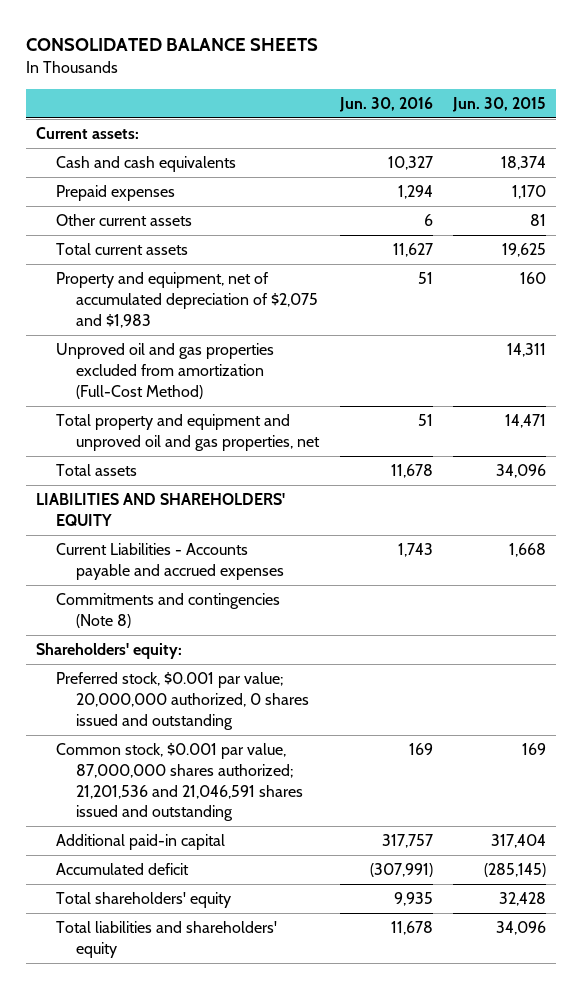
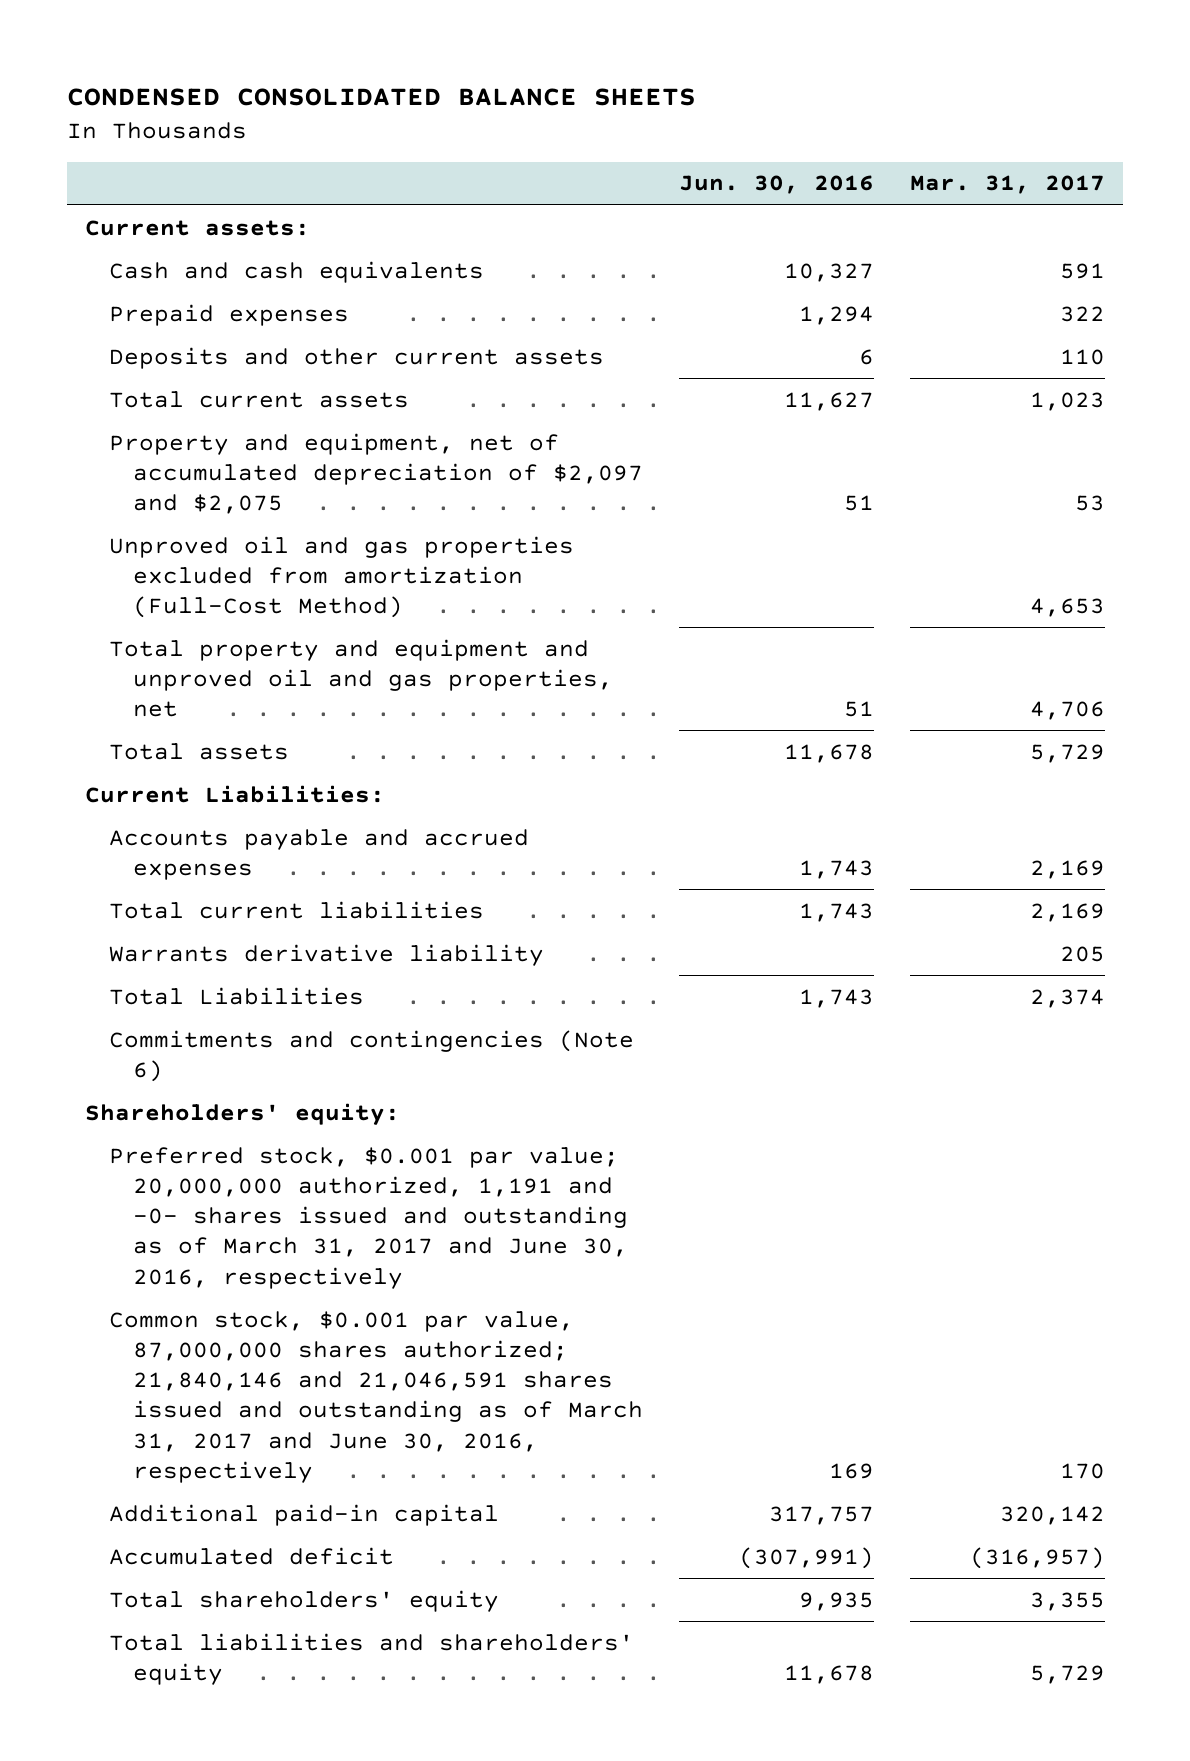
[25,37,318,51] CONSOLIDATED BALANCE SHEETS -> [67,87,697,106] CONDENSED CONSOLIDATED BALANCE SHEETS
[452,96,547,112] Jun. 30, 2015 -> none
none -> [910,175,1106,195] Mar. 31, 2017
[56,214,193,227] Other current assets -> [109,346,605,369] Deposits and other current assets
[56,272,319,328] Property and equipment, net of accumulated depreciation of $2,075 and $1,983 -> [109,432,643,515] Property and equipment, net of accumulated depreciation of $2,097 and $2,075
[36,493,286,526] LIABILITIES AND SHAREHOLDERS' EQUITY -> none
none -> [85,784,386,803] Current Liabilities:
none -> [109,828,530,880] Accounts payable and accrued expenses
none -> [109,900,485,919] Total current liabilities
none -> [109,943,545,966] Warrants derivative liability
[56,543,285,580] Current Liabilities - Accounts payable and accrued expenses -> [109,986,365,1005] Total Liabilities
[56,593,281,628] Commitments and contingencies (Note 8) -> [109,1029,635,1082] Commitments and contingencies (Note 6)
[56,672,310,730] Preferred stock, $0.001 par value; 20,000,000 authorized, 0 shares issued and outstanding -> [109,1146,628,1289] Preferred stock, $0.001 par value; 20,000,000 authorized, 1,191 and -0- shares issued and outstanding as of March 31, 2017 and June 30, 2016, respectively
[56,743,304,822] Common stock, $0.001 par value, 87,000,000 shares authorized; 21,201,536 and 21,046,591 shares issued and outstanding -> [109,1310,643,1483] Common stock, $0.001 par value, 87,000,000 shares authorized; 21,840,146 and 21,046,591 shares issued and outstanding as of March 31, 2017 and June 30, 2016, respectively

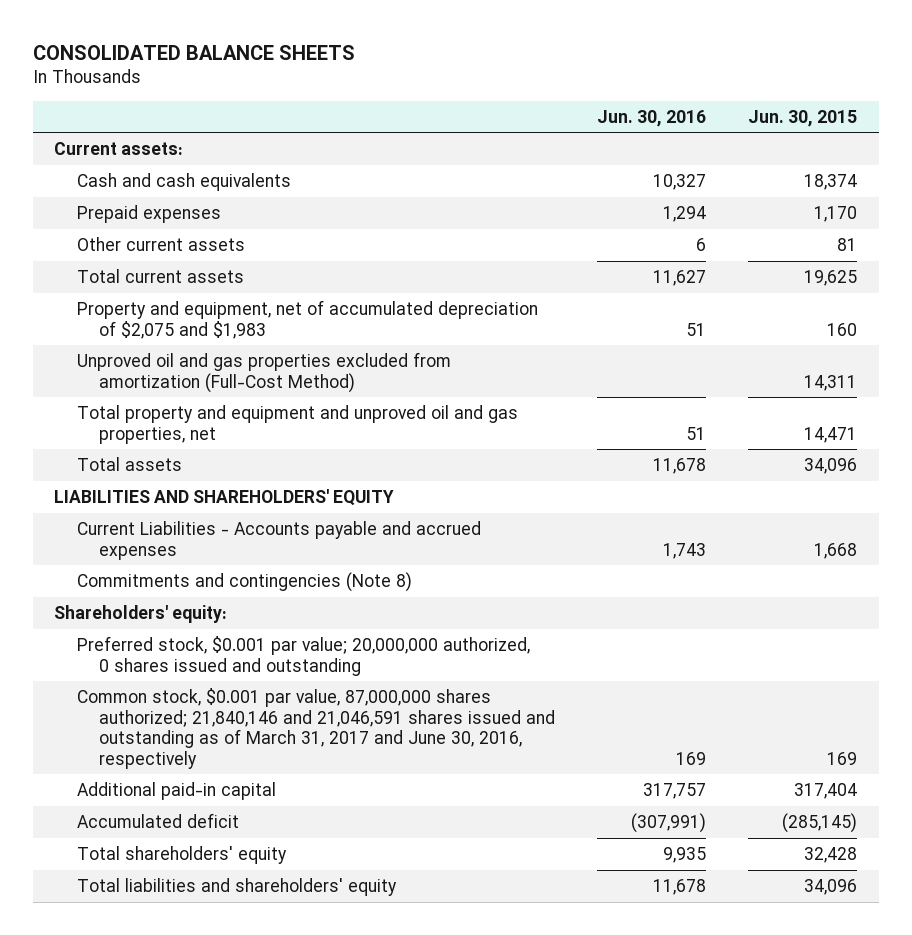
[67,87,697,106] CONDENSED CONSOLIDATED BALANCE SHEETS -> [33,45,356,61] CONSOLIDATED BALANCE SHEETS
[910,175,1106,195] Mar. 31, 2017 -> none
none -> [748,109,858,127] Jun. 30, 2015
[109,346,605,369] Deposits and other current assets -> [76,236,245,251] Other current assets
[109,432,643,515] Property and equipment, net of accumulated depreciation of $2,097 and $2,075 -> [76,299,538,339] Property and equipment, net of accumulated depreciation of $2,075 and $1,983
[85,784,386,803] Current Liabilities: -> none
[109,828,530,880] Accounts payable and accrued expenses -> none
[109,900,485,919] Total current liabilities -> none
[109,943,545,966] Warrants derivative liability -> none
none -> [54,488,395,506] LIABILITIES AND SHAREHOLDERS' EQUITY
[109,986,365,1005] Total Liabilities -> [76,520,481,560] Current Liabilities - Accounts payable and accrued expenses
[109,1029,635,1082] Commitments and contingencies (Note 6) -> [76,571,412,592] Commitments and contingencies (Note 8)
[109,1146,628,1289] Preferred stock, $0.001 par value; 20,000,000 authorized, 1,191 and -0- shares issued and outstanding as of March 31, 2017 and June 30, 2016, respectively -> [76,635,530,676] Preferred stock, $0.001 par value; 20,000,000 authorized, 0 shares issued and outstanding

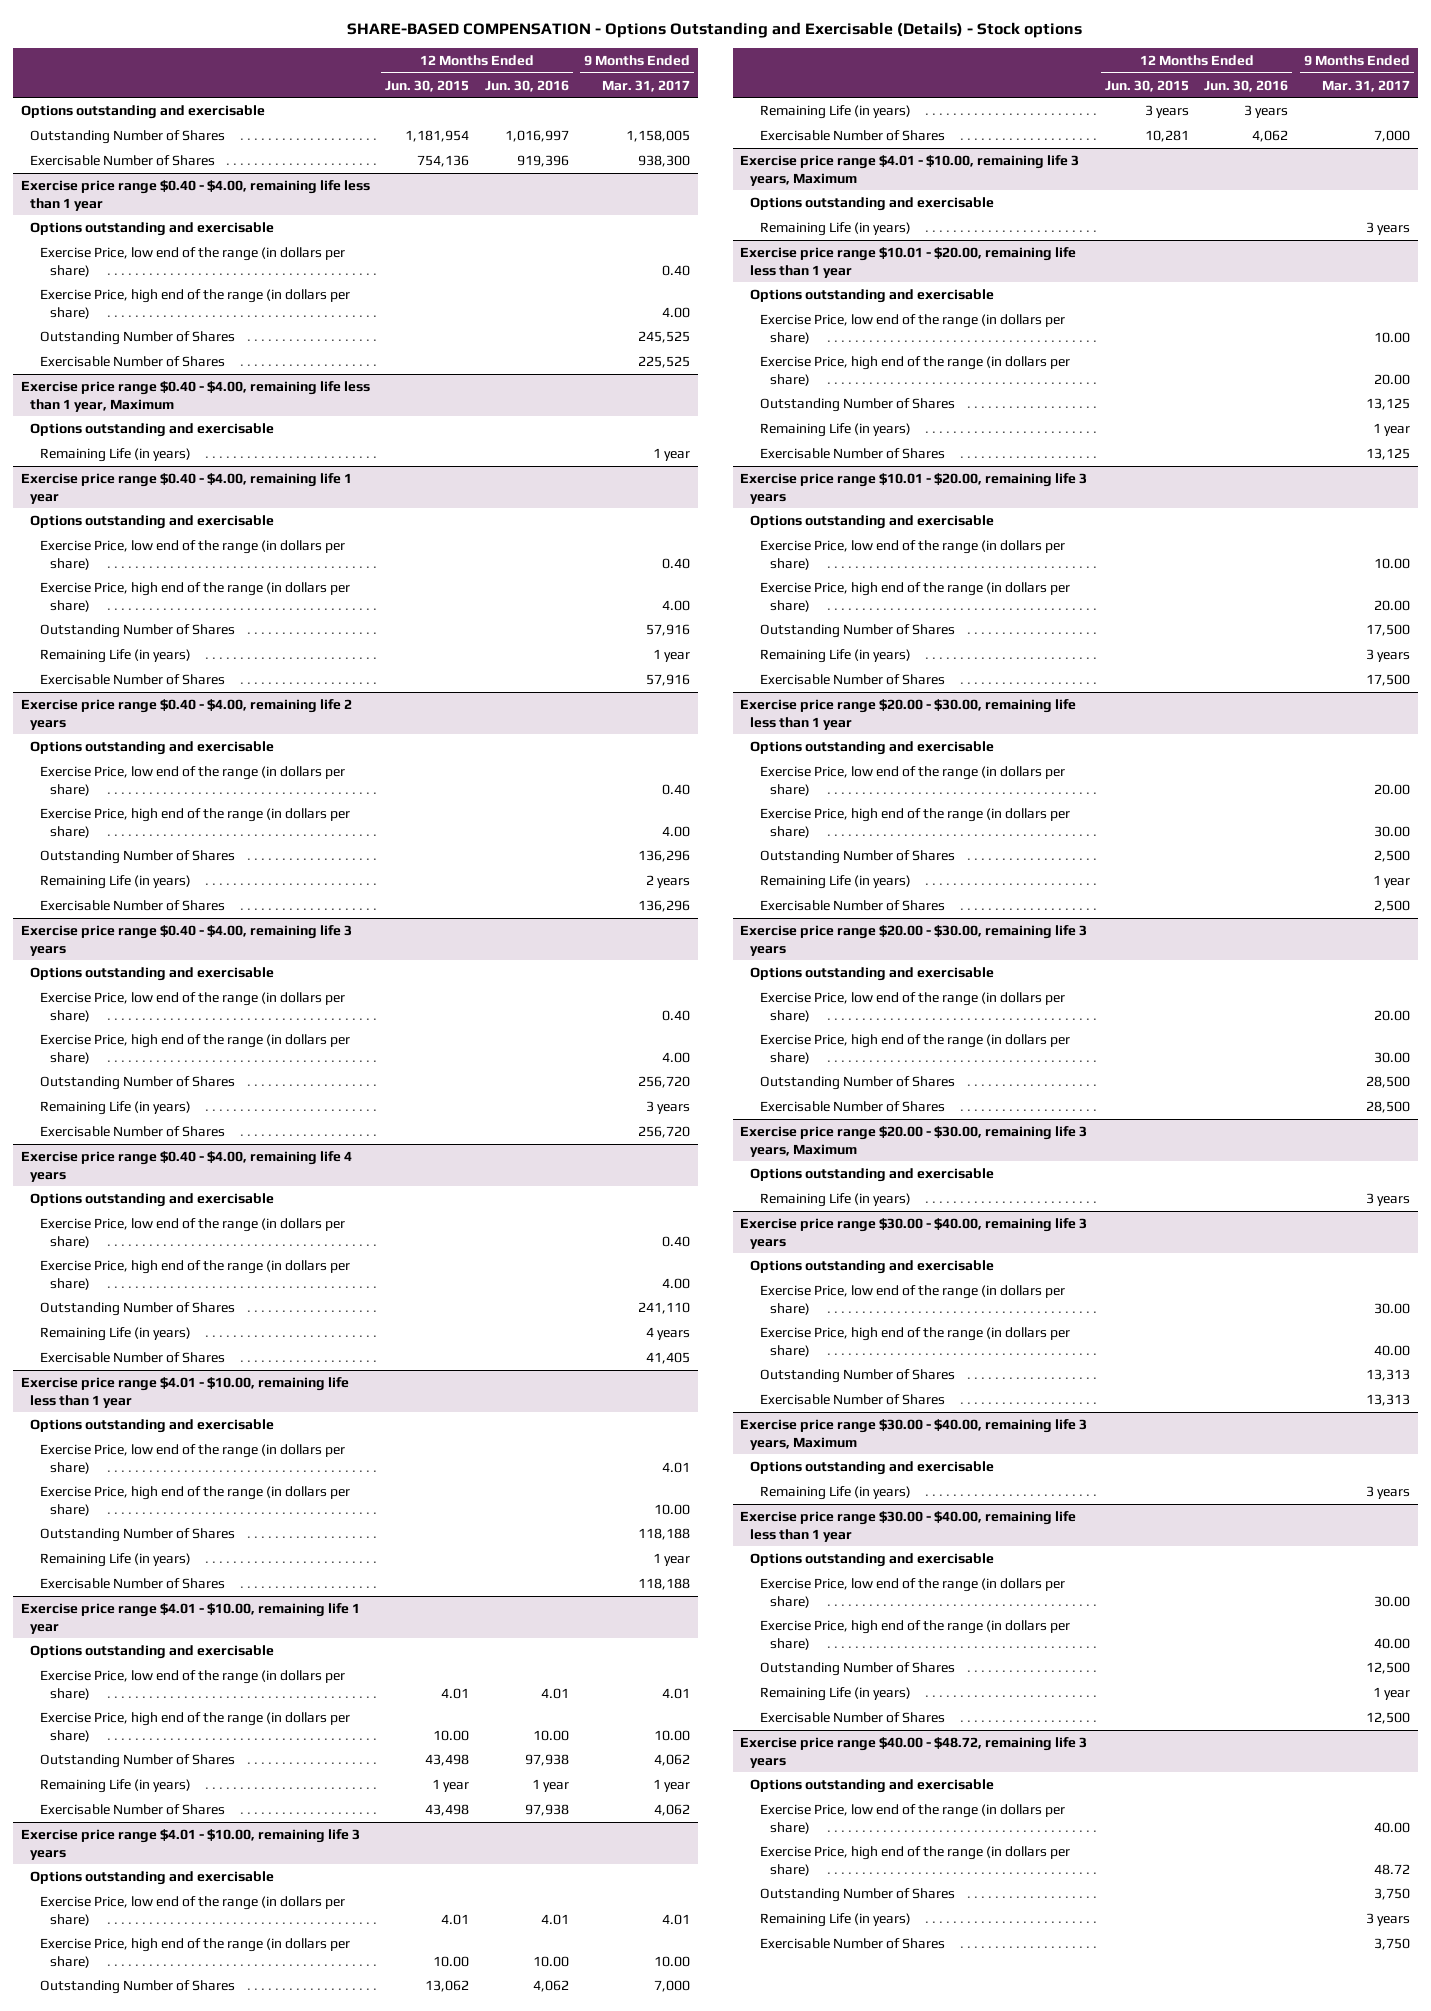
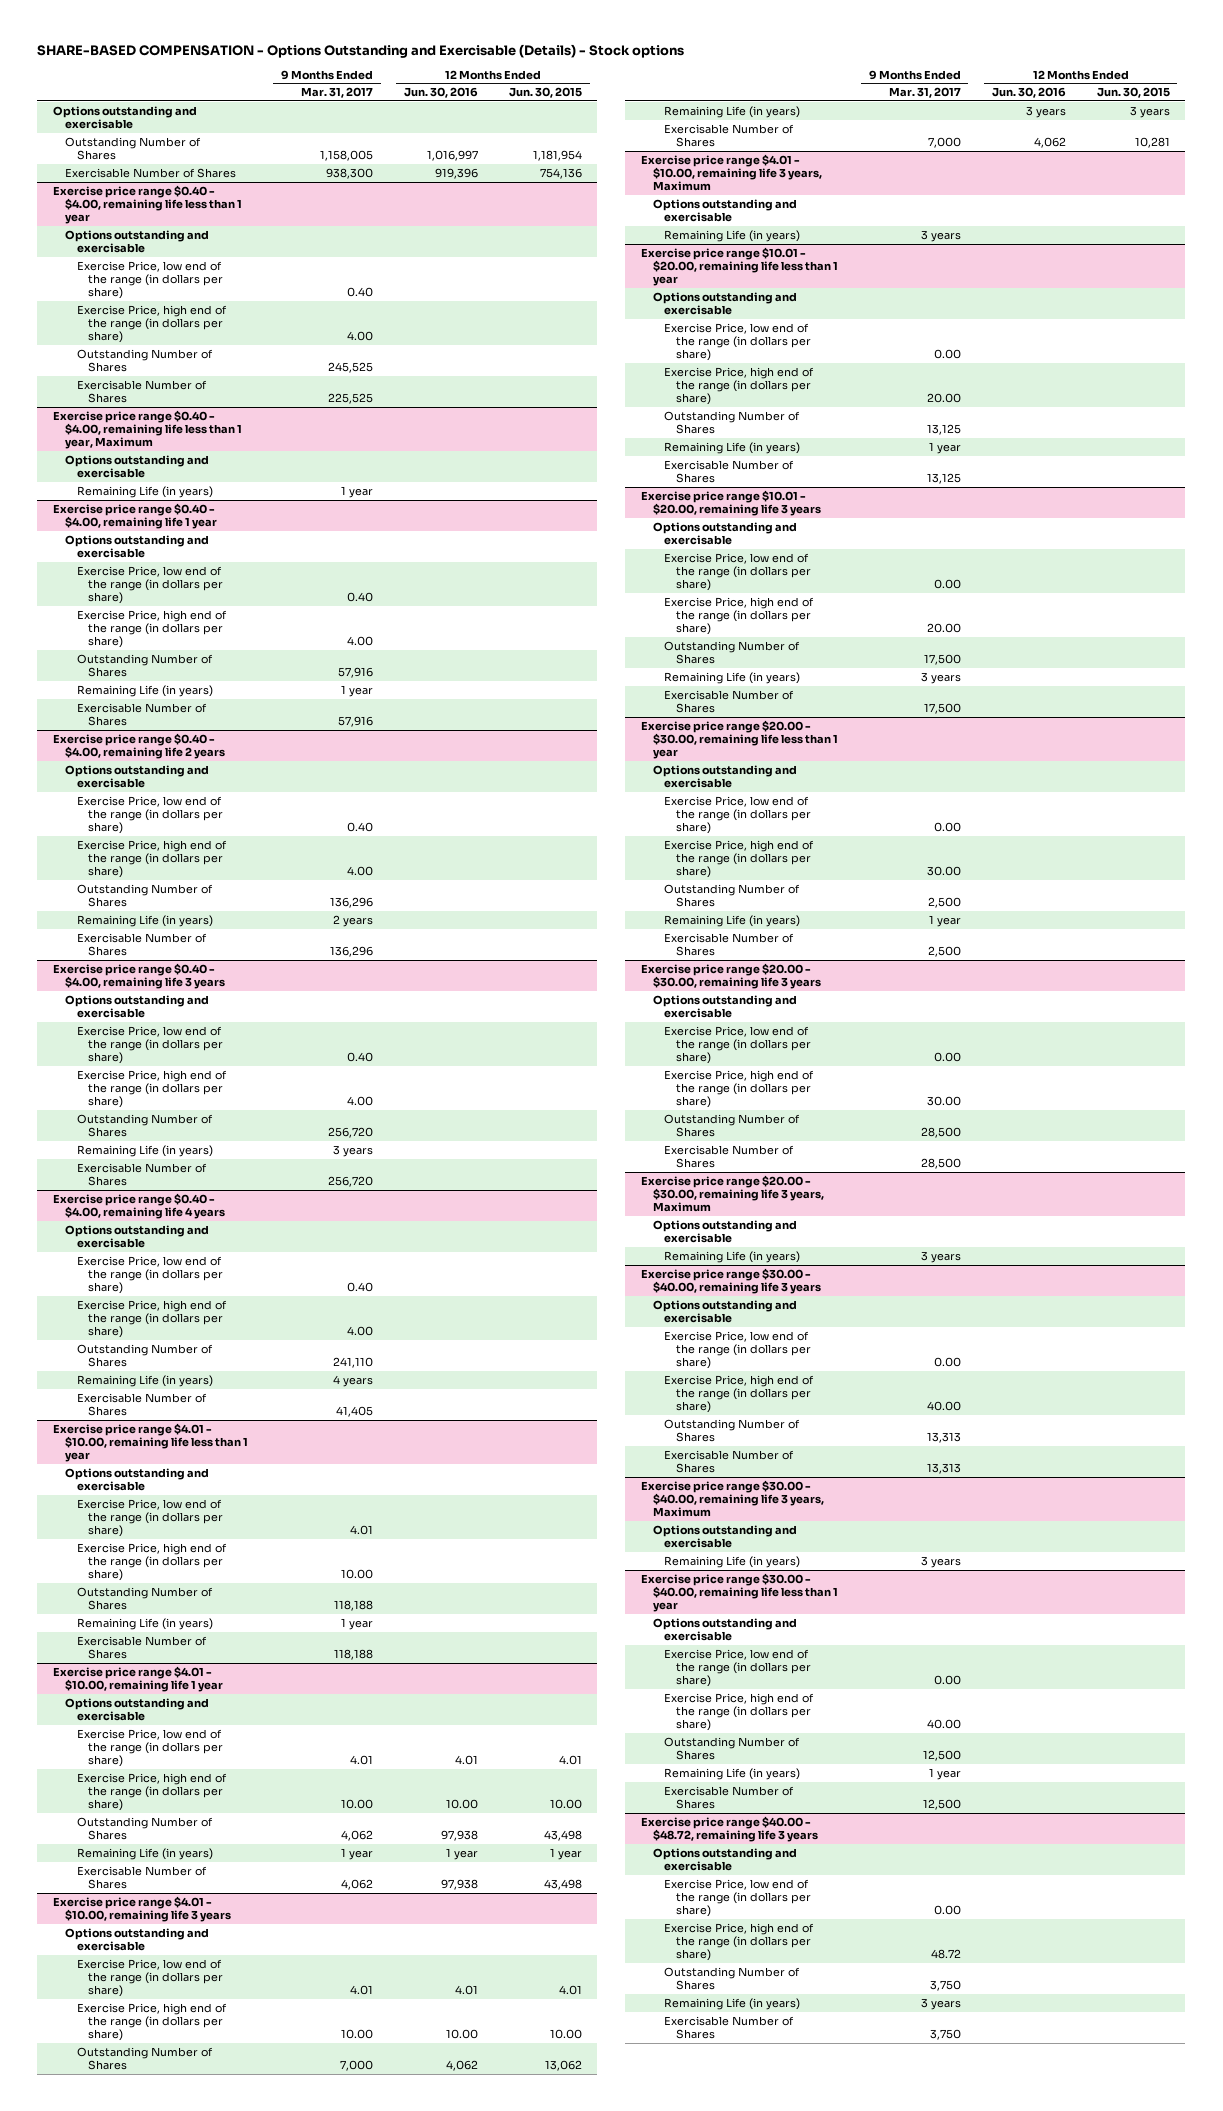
[1373,331,1410,343] 10.00 -> [933,349,961,360] 0.00
[1373,557,1410,569] 10.00 -> [933,579,961,590] 0.00
[1373,783,1410,795] 20.00 -> [933,822,961,833] 0.00
[1373,1009,1410,1021] 20.00 -> [933,1052,961,1063] 0.00
[1373,1302,1410,1314] 30.00 -> [933,1357,961,1368] 0.00
[1373,1595,1410,1607] 30.00 -> [933,1675,961,1686] 0.00
[1373,1821,1410,1833] 40.00 -> [933,1905,961,1916] 0.00

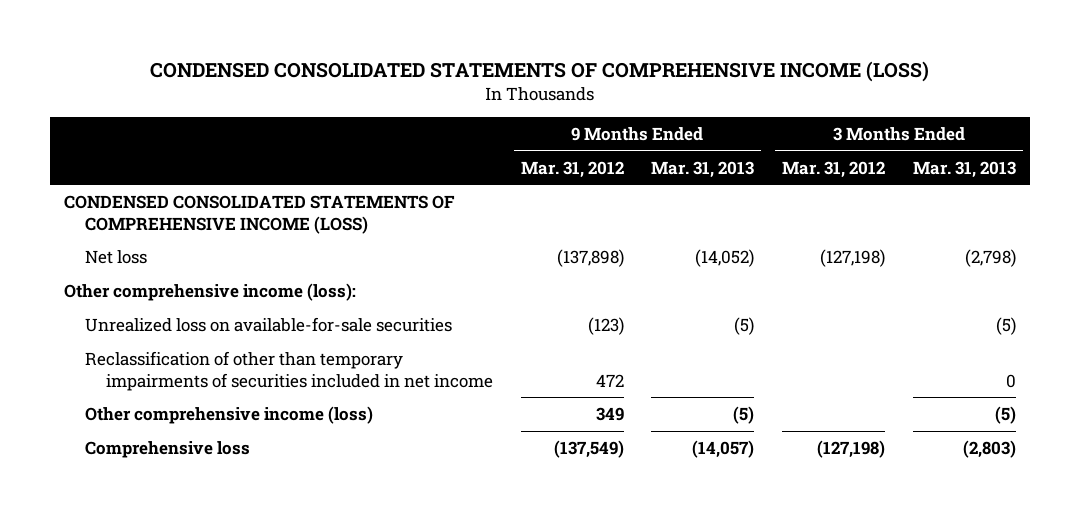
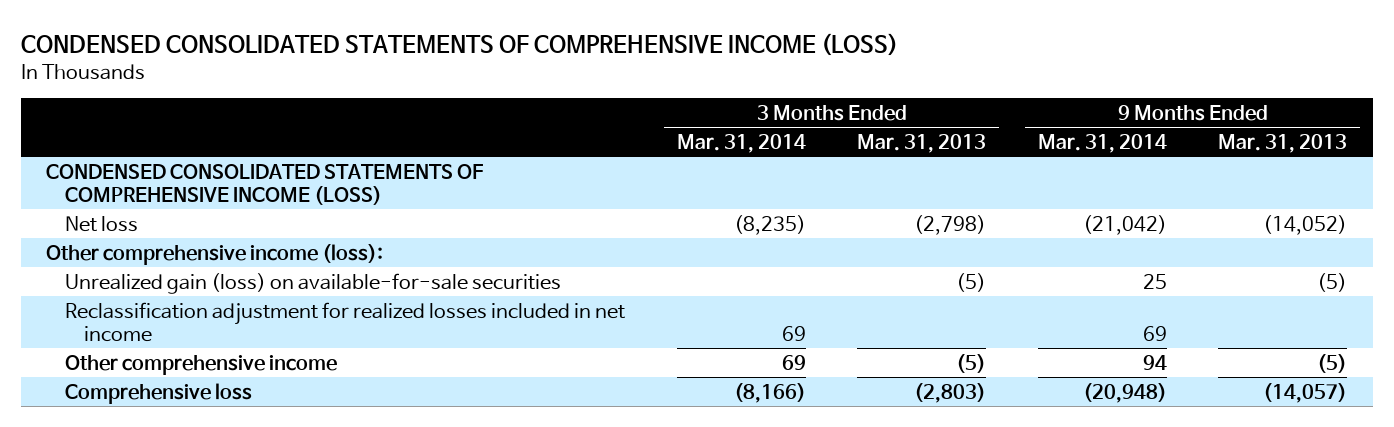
[520,160,624,178] Mar. 31, 2012 -> none
[782,160,886,178] Mar. 31, 2012 -> none
none -> [676,133,806,153] Mar. 31, 2014
none -> [1037,133,1167,153] Mar. 31, 2014
[84,351,493,391] Reclassification of other than temporary impairments of securities included in net income -> none
[84,317,452,333] Unrealized loss on available-for-sale securities -> [65,272,562,294] Unrealized gain (loss) on available-for-sale securities
none -> [65,301,626,342] Reclassification adjustment for realized losses included in net income
[84,406,373,425] Other comprehensive income (loss) -> [65,354,338,375] Other comprehensive income

